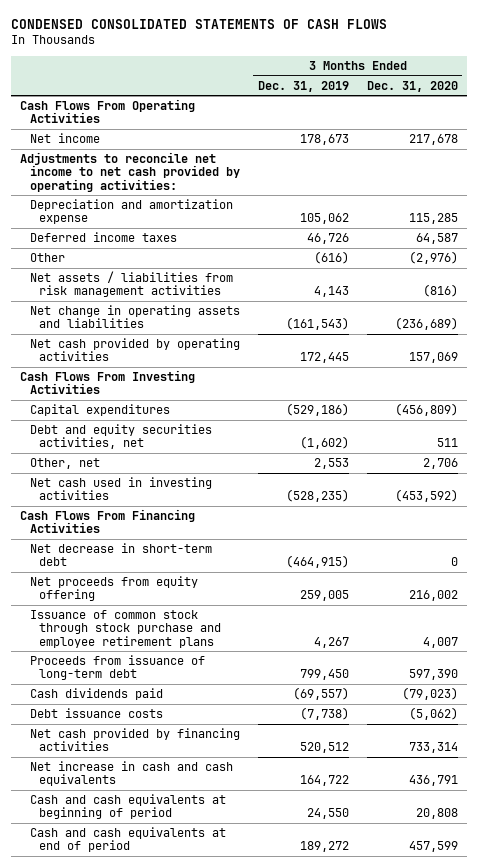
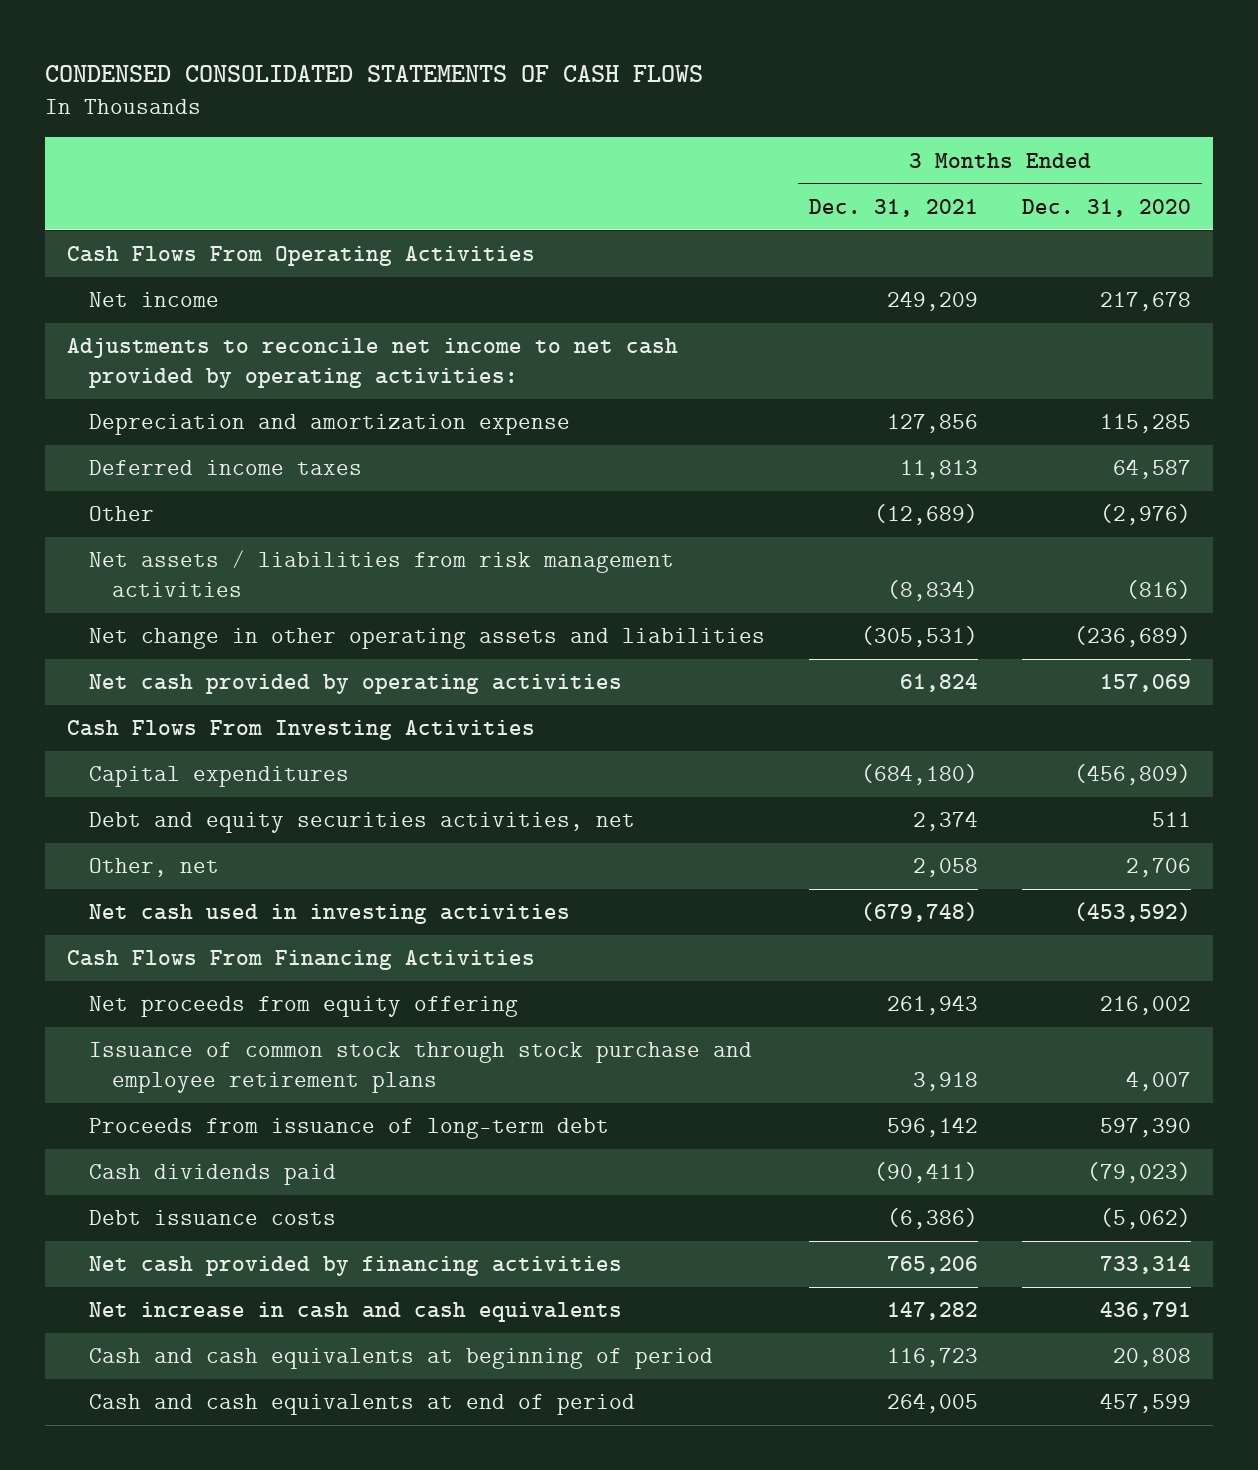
[257,80,349,92] Dec. 31, 2019 -> none
none -> [809,199,979,218] Dec. 31, 2021
[29,305,240,329] Net change in operating assets and liabilities -> [89,628,766,650] Net change in other operating assets and liabilities
[29,543,212,567] Net decrease in short-term debt -> none

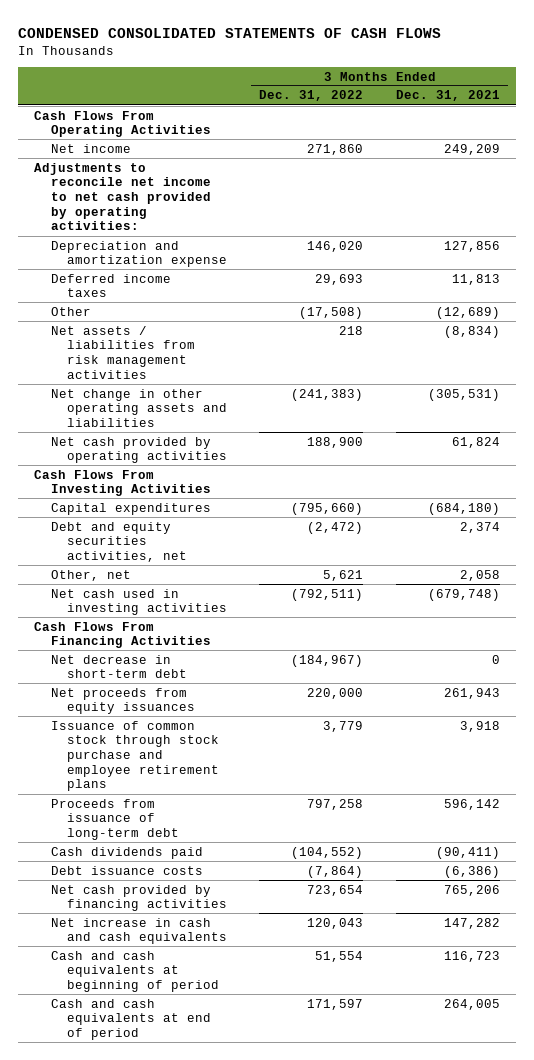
[1022,199,1192,218] Dec. 31, 2020 -> none
none -> [259,90,364,102] Dec. 31, 2022
none -> [50,654,187,679] Net decrease in short-term debt
[89,996,519,1018] Net proceeds from equity offering -> [50,687,195,715] Net proceeds from equity issuances

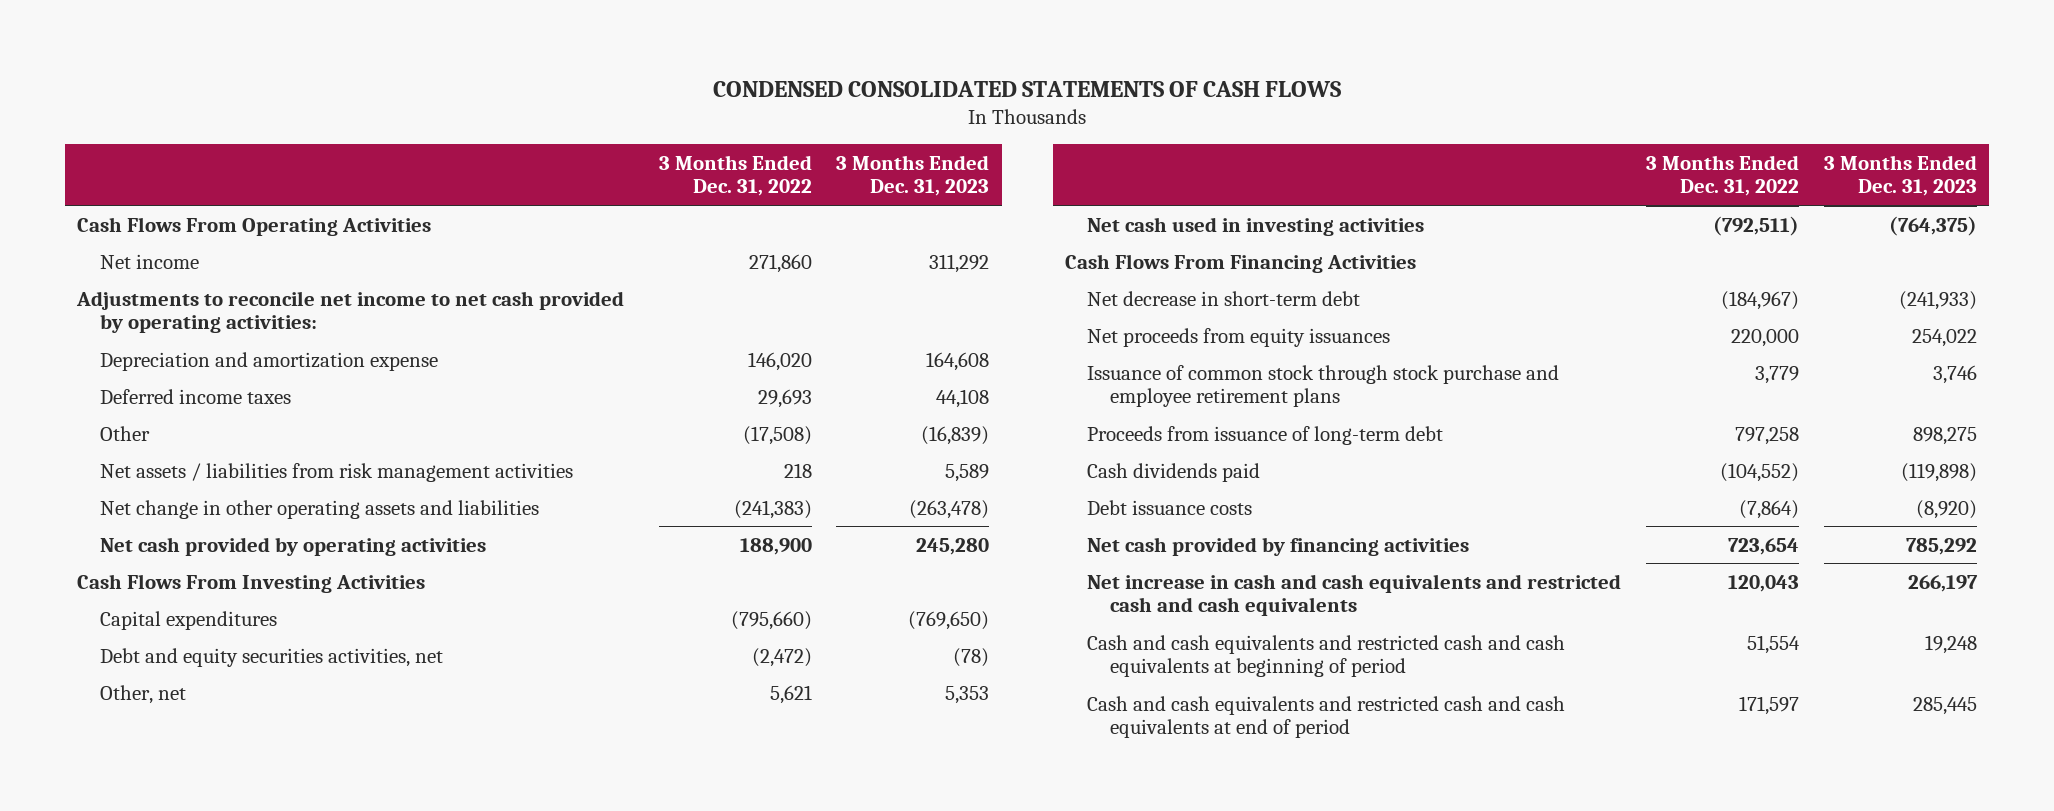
[395,90,500,102] Dec. 31, 2021 -> none
none -> [836,154,990,197] 3 Months Ended Dec. 31, 2023
[50,917,227,945] Net increase in cash and cash equivalents -> [1087,573,1622,617] Net increase in cash and cash equivalents and restricted cash and cash equivalents
[50,950,219,992] Cash and cash equivalents at beginning of period -> [1087,634,1566,678] Cash and cash equivalents and restricted cash and cash equivalents at beginning of period
[50,998,211,1040] Cash and cash equivalents at end of period -> [1087,695,1566,739] Cash and cash equivalents and restricted cash and cash equivalents at end of period

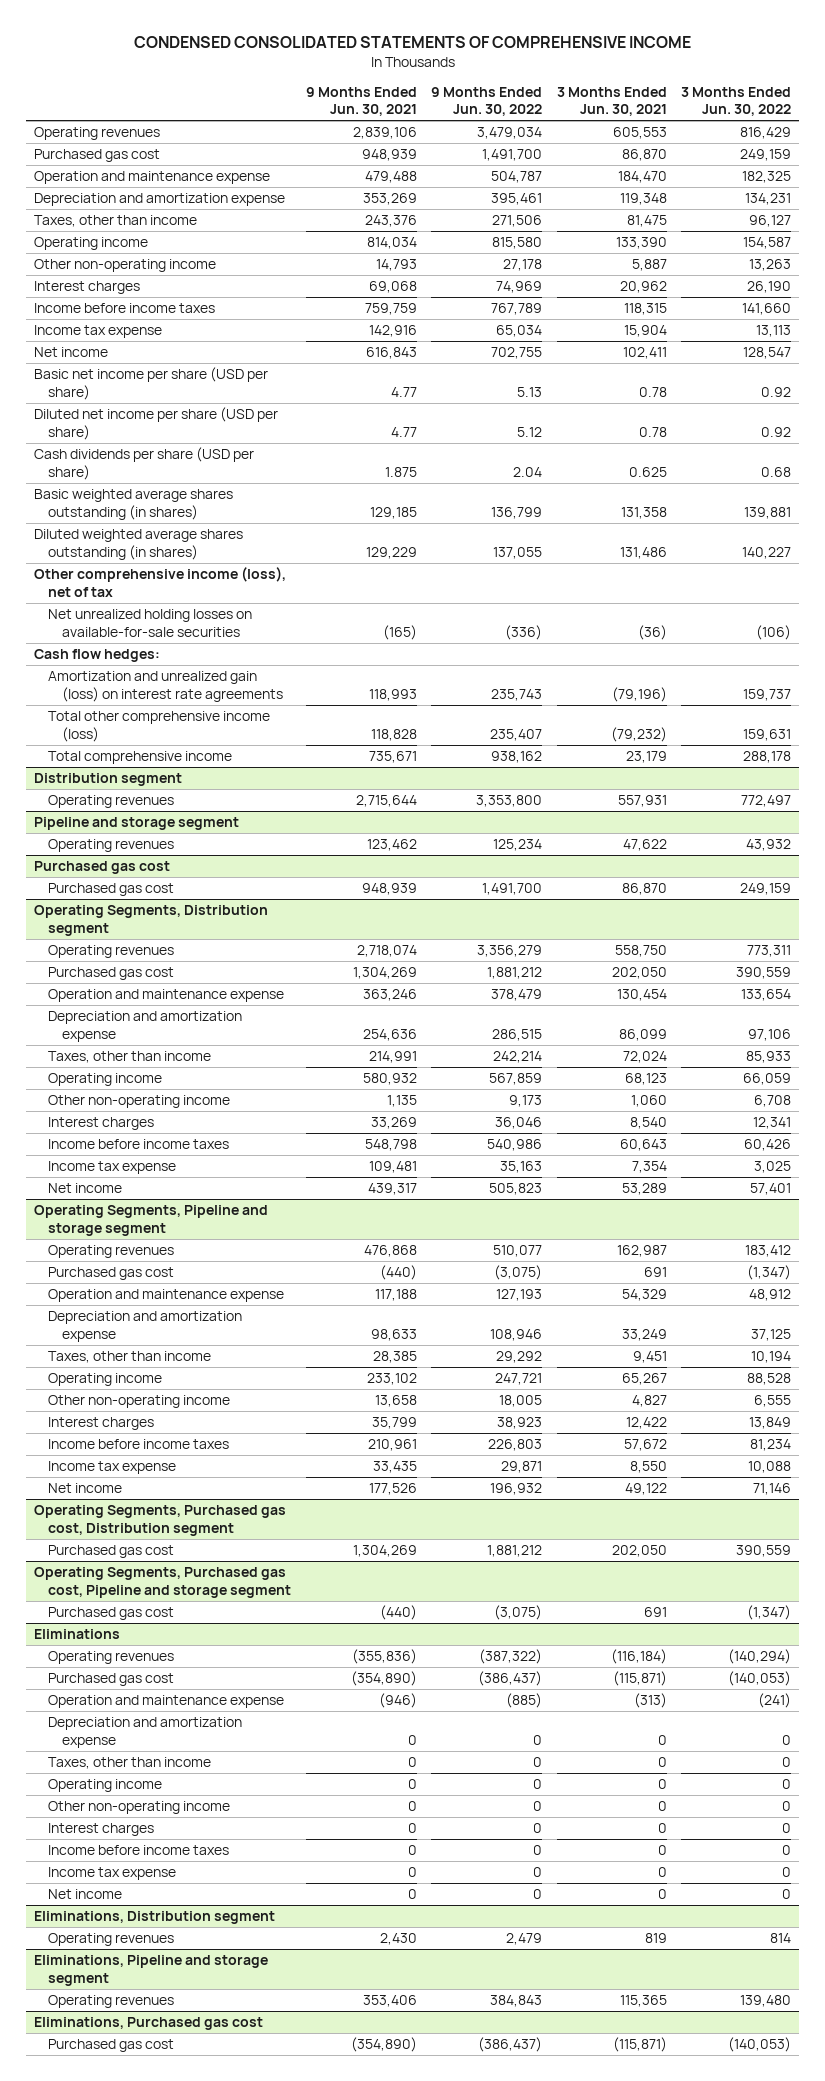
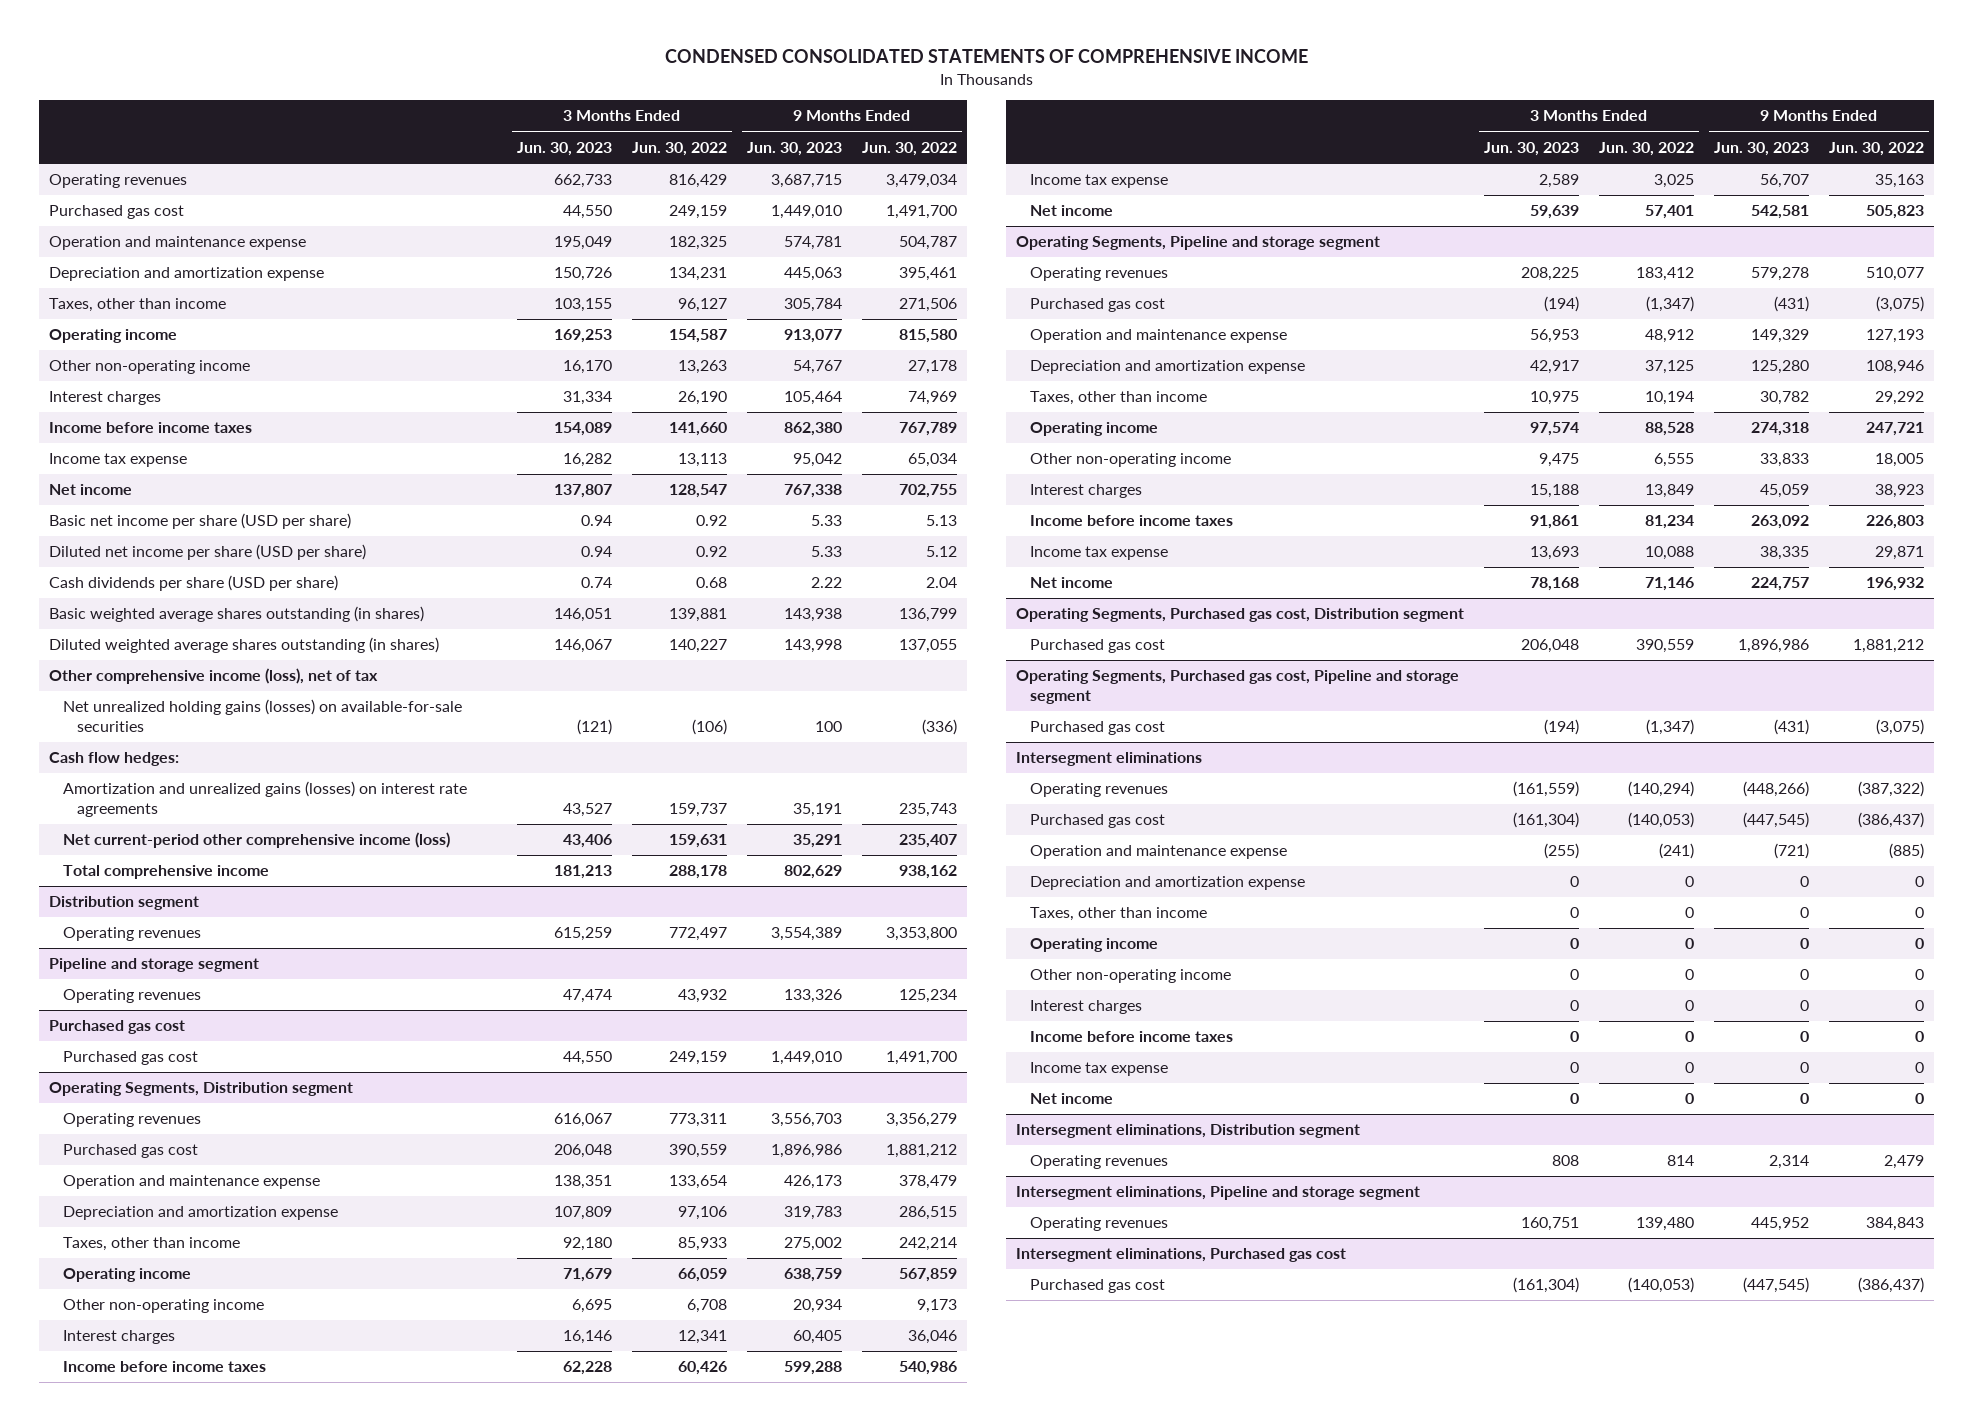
[305,86,417,117] 9 Months Ended Jun. 30, 2021 -> none
[556,86,667,117] 3 Months Ended Jun. 30, 2021 -> none
none -> [517,141,613,156] Jun. 30, 2023
none -> [747,141,843,156] Jun. 30, 2023
[47,609,252,637] Net unrealized holding losses on available-for-sale securities -> [63,699,463,732] Net unrealized holding gains (losses) on available-for-sale securities
[47,671,284,702] Amortization and unrealized gain (loss) on interest rate agreements -> [63,781,468,817] Amortization and unrealized gains (losses) on interest rate agreements
[47,711,270,742] Total other comprehensive income (loss) -> [63,832,451,849] Net current-period other comprehensive income (loss)
[33,1629,120,1640] Eliminations -> [1016,752,1203,767] Intersegment eliminations
[33,1911,275,1925] Eliminations, Distribution segment -> [1016,1124,1361,1139] Intersegment eliminations, Distribution segment
[33,1955,268,1986] Eliminations, Pipeline and storage segment -> [1016,1186,1421,1201] Intersegment eliminations, Pipeline and storage segment
[33,2017,263,2031] Eliminations, Purchased gas cost -> [1016,1248,1347,1263] Intersegment eliminations, Purchased gas cost

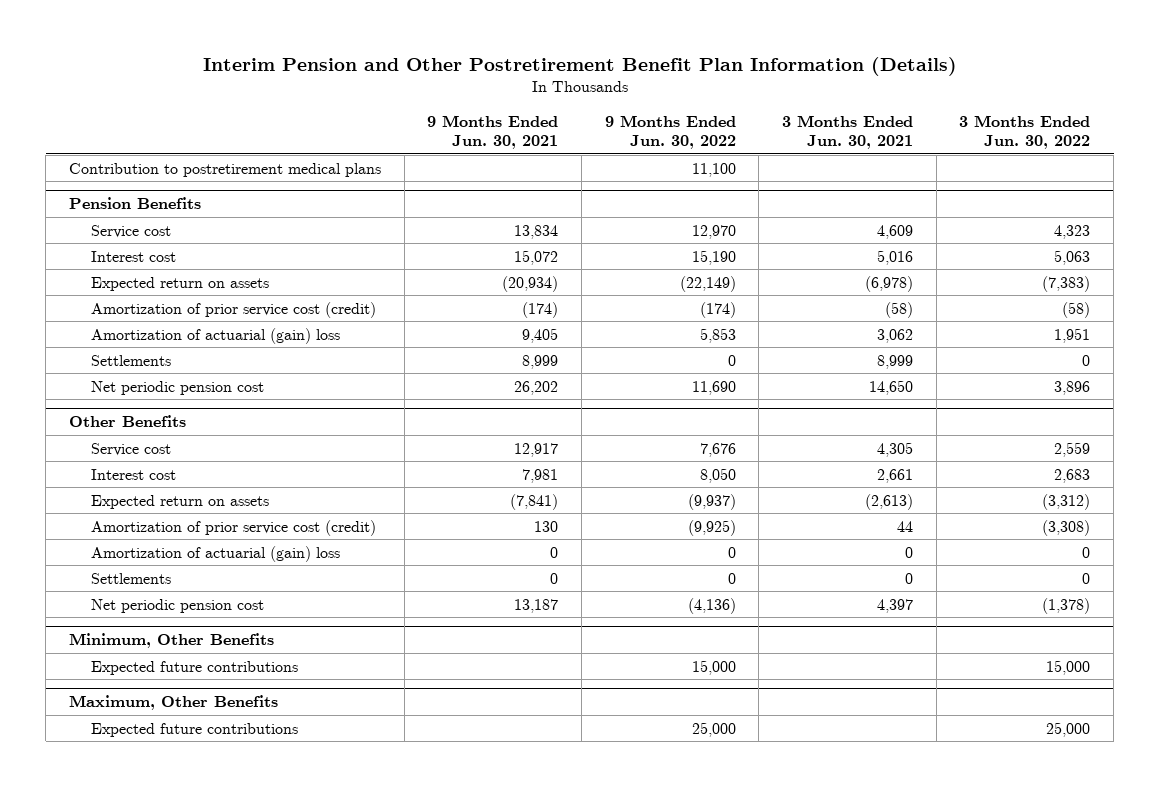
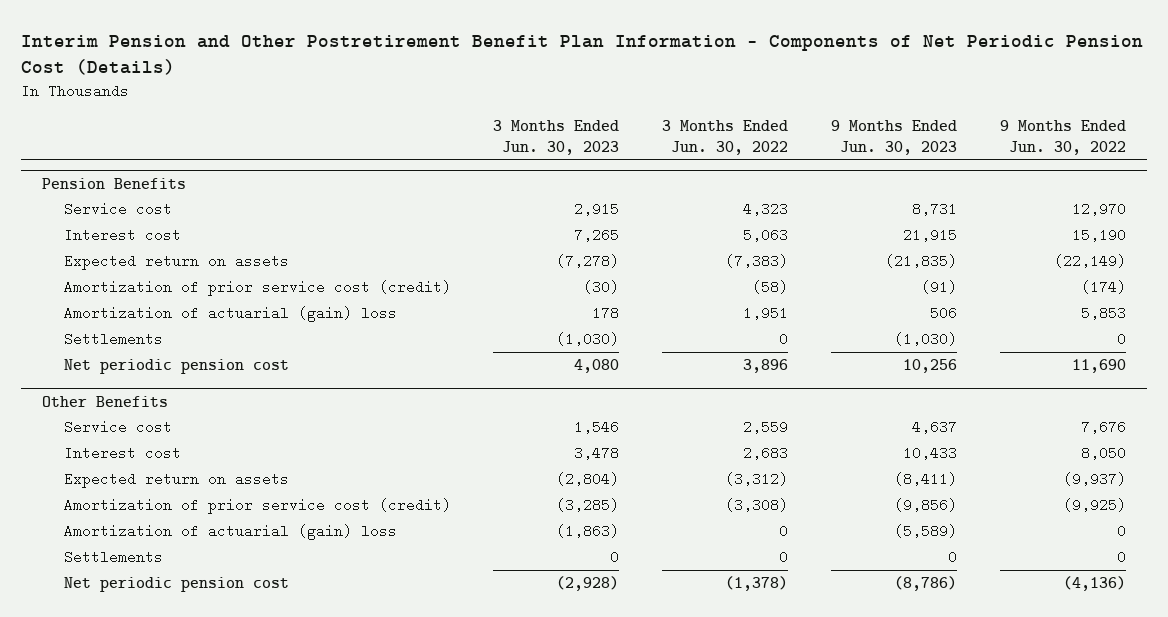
[202,56,957,76] Interim Pension and Other Postretirement Benefit Plan Information (Details) -> [20,34,1143,76] Interim Pension and Other Postretirement Benefit Plan Information - Components of Net Periodic Pension Cost (Details)
[427,115,559,150] 9 Months Ended Jun. 30, 2021 -> none
[782,115,914,150] 3 Months Ended Jun. 30, 2021 -> none
none -> [493,119,620,155] 3 Months Ended Jun. 30, 2023
none -> [831,119,958,155] 9 Months Ended Jun. 30, 2023
[69,162,382,177] Contribution to postretirement medical plans -> none
[69,633,275,649] Minimum, Other Benefits -> none
[90,660,298,675] Expected future contributions -> none
[69,695,279,711] Maximum, Other Benefits -> none
[90,722,298,737] Expected future contributions -> none

